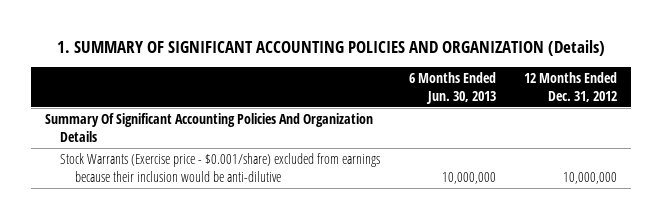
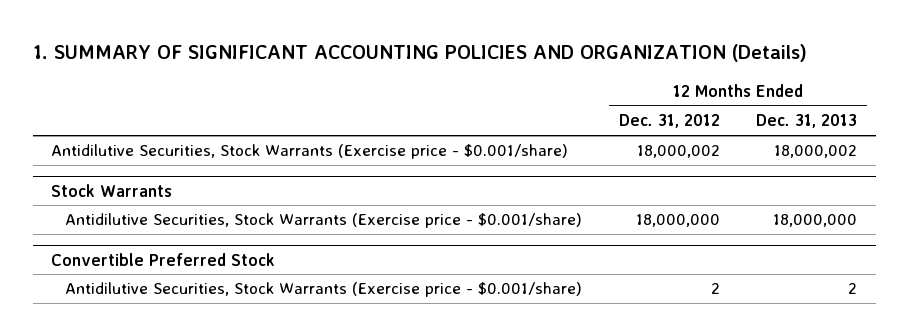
[408,72,496,104] 6 Months Ended Jun. 30, 2013 -> none
none -> [756,114,858,129] Dec. 31, 2013
[44,113,373,142] Summary Of Significant Accounting Policies And Organization Details -> none
[59,153,380,182] Stock Warrants (Exercise price - $0.001/share) excluded from earnings because their inclusion would be anti-dilutive -> [51,144,569,160] Antidilutive Securities, Stock Warrants (Exercise price - $0.001/share)
[563,171,618,184] 10,000,000 -> [636,145,720,159] 18,000,002
none -> [51,183,173,197] Stock Warrants
none -> [64,213,582,229] Antidilutive Securities, Stock Warrants (Exercise price - $0.001/share)
none -> [51,252,276,266] Convertible Preferred Stock
none -> [64,282,582,298] Antidilutive Securities, Stock Warrants (Exercise price - $0.001/share)

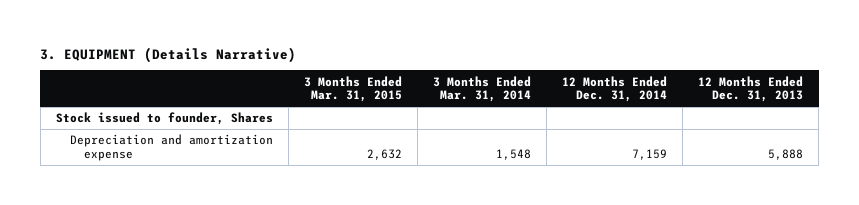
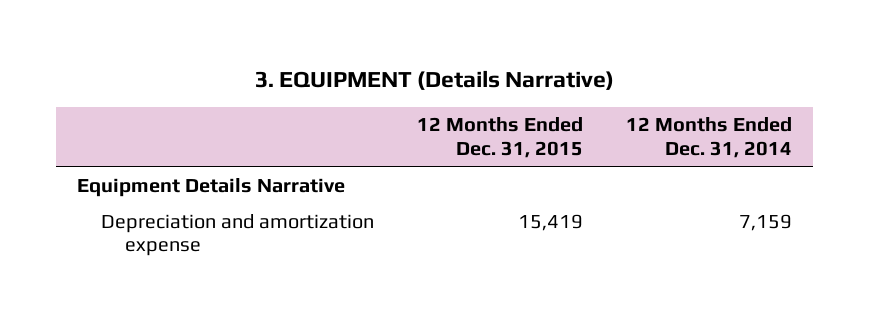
[304,75,403,103] 3 Months Ended Mar. 31, 2015 -> none
[433,75,532,103] 3 Months Ended Mar. 31, 2014 -> none
[698,75,804,103] 12 Months Ended Dec. 31, 2013 -> none
none -> [416,117,583,158] 12 Months Ended Dec. 31, 2015
[55,112,273,126] Stock issued to founder, Shares -> [77,177,346,197] Equipment Details Narrative

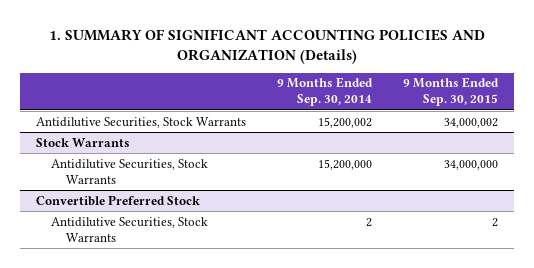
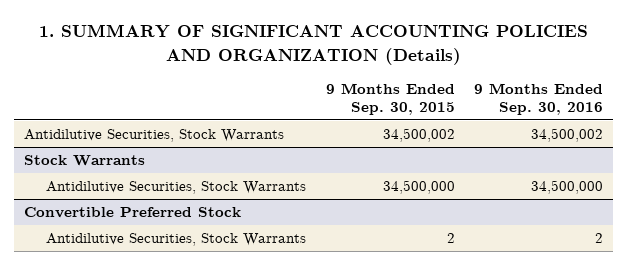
[276,77,373,107] 9 Months Ended Sep. 30, 2014 -> none
none -> [474,82,604,115] 9 Months Ended Sep. 30, 2016
[444,117,499,128] 34,000,002 -> [382,128,455,143] 34,500,002
[444,159,499,170] 34,000,000 -> [382,180,455,195] 34,500,000

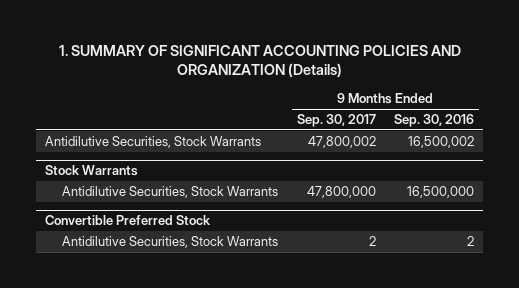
[325,82,455,115] 9 Months Ended Sep. 30, 2015 -> none
none -> [296,114,376,128] Sep. 30, 2017
[531,128,604,143] 34,500,002 -> [408,136,475,149] 16,500,002
[531,180,604,195] 34,500,000 -> [407,186,475,199] 16,500,000

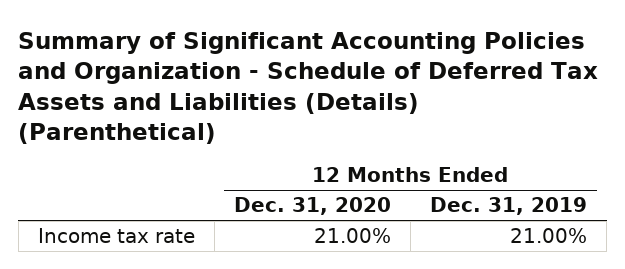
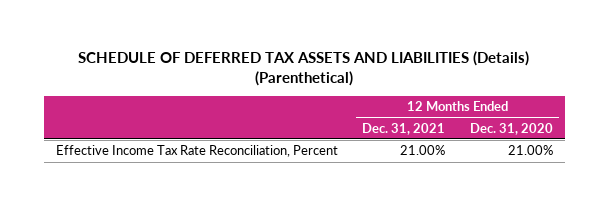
[18,31,599,145] Summary of Significant Accounting Policies and Organization - Schedule of Deferred Tax Assets and Liabilities (Details) (Parenthetical) -> [78,51,530,86] SCHEDULE OF DEFERRED TAX ASSETS AND LIABILITIES (Details) (Parenthetical)
[430,197,588,216] Dec. 31, 2019 -> none
none -> [362,122,446,135] Dec. 31, 2021
[37,228,195,244] Income tax rate -> [55,145,338,158] Effective Income Tax Rate Reconciliation, Percent

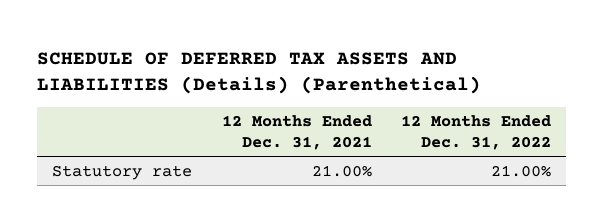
[469,122,553,135] Dec. 31, 2020 -> none
none -> [401,115,552,151] 12 Months Ended Dec. 31, 2022
[55,145,338,158] Effective Income Tax Rate Reconciliation, Percent -> [51,165,192,181] Statutory rate

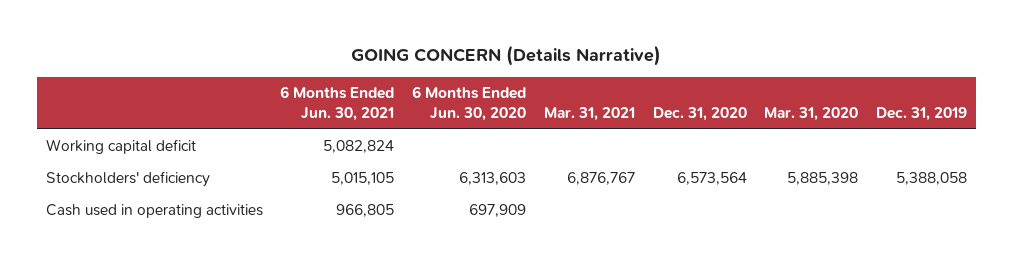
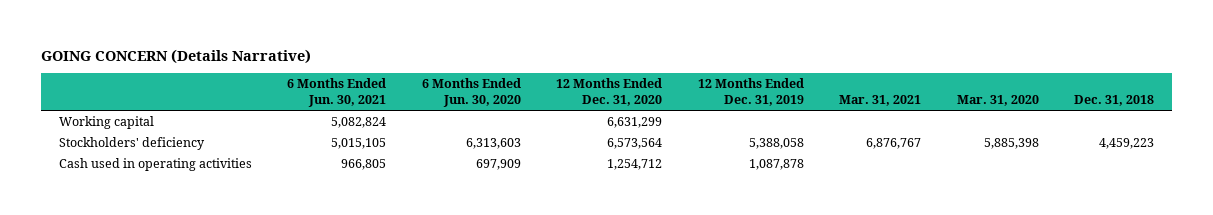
[652,107,747,122] Dec. 31, 2020 -> none
[876,107,968,122] Dec. 31, 2019 -> none
none -> [556,78,663,107] 12 Months Ended Dec. 31, 2020
none -> [697,78,804,107] 12 Months Ended Dec. 31, 2019
none -> [1074,95,1155,107] Dec. 31, 2018
[45,139,196,155] Working capital deficit -> [58,115,154,129] Working capital

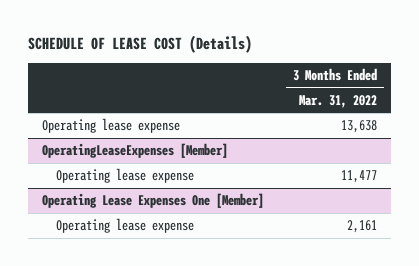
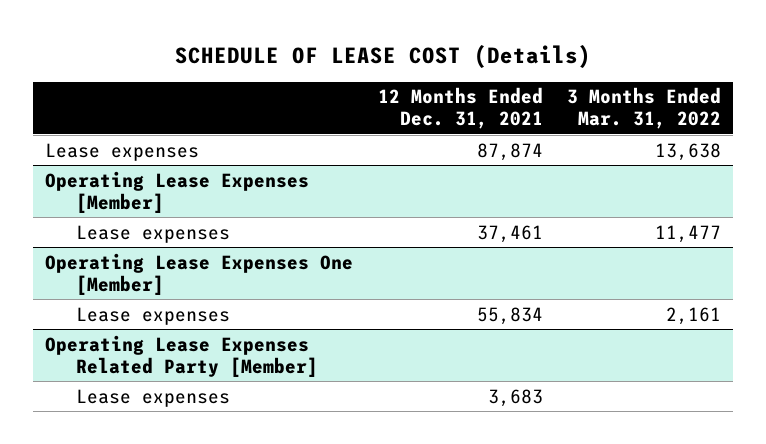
none -> [377,87,543,130] 12 Months Ended Dec. 31, 2021
[42,118,181,134] Operating lease expense -> [45,142,200,161] Lease expenses
[42,143,229,159] OperatingLeaseExpenses [Member] -> [45,170,310,213] Operating Lease Expenses [Member]
[56,168,195,184] Operating lease expense -> [75,224,230,243] Lease expenses
[56,218,195,234] Operating lease expense -> [75,306,230,325] Lease expenses
none -> [45,334,318,377] Operating Lease Expenses Related Party [Member]
none -> [75,388,230,407] Lease expenses

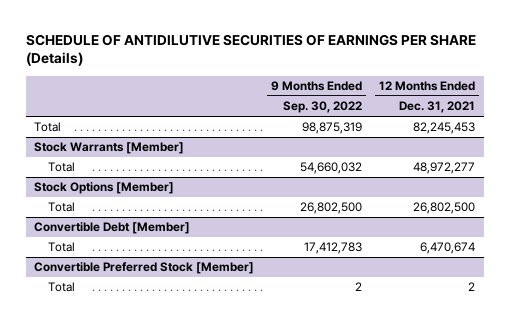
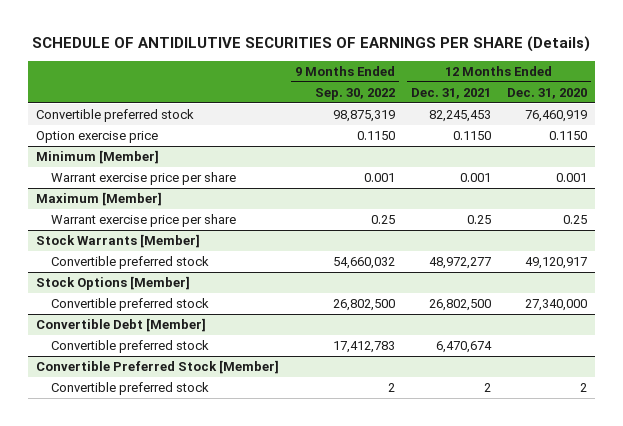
none -> [507,87,588,99] Dec. 31, 2020
[34,122,62,133] Total -> [35,108,194,122] Convertible preferred stock
none -> [35,130,158,143] Option exercise price
none -> [35,149,159,164] Minimum [Member]
none -> [50,171,236,185] Warrant exercise price per share
none -> [35,191,162,206] Maximum [Member]
none -> [50,213,236,227] Warrant exercise price per share
[48,162,76,173] Total -> [50,255,209,269] Convertible preferred stock
[48,202,76,213] Total -> [50,297,209,311] Convertible preferred stock
[48,242,76,253] Total -> [50,339,209,353] Convertible preferred stock
[48,282,76,293] Total -> [50,381,209,395] Convertible preferred stock

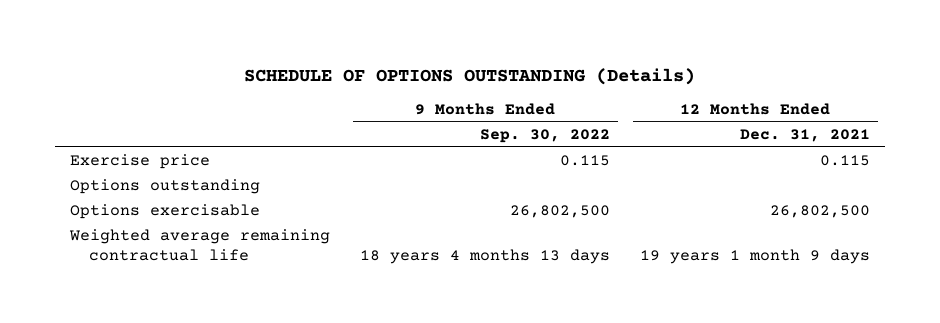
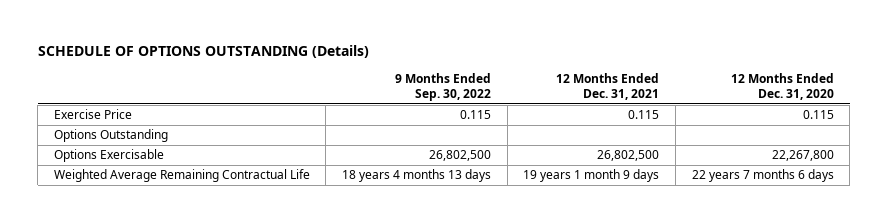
none -> [730,72,834,101] 12 Months Ended Dec. 31, 2020
[70,154,211,170] Exercise price -> [53,109,132,120] Exercise Price
[70,179,261,195] Options outstanding -> [53,129,168,143] Options Outstanding
[70,204,261,220] Options exercisable -> [53,149,164,163] Options Exercisable
[69,229,331,262] Weighted average remaining contractual life -> [53,169,310,183] Weighted Average Remaining Contractual Life

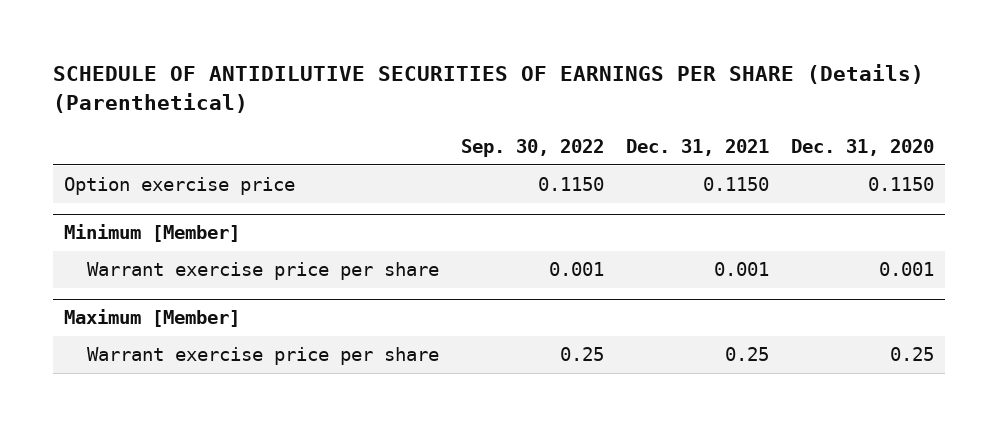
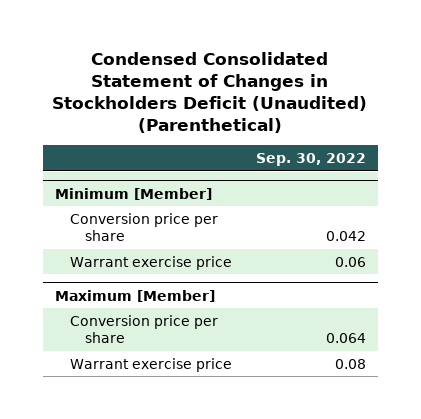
[52,64,924,113] SCHEDULE OF ANTIDILUTIVE SECURITIES OF EARNINGS PER SHARE (Details) (Parenthetical) -> [52,52,368,134] Condensed Consolidated Statement of Changes in Stockholders Deficit (Unaudited) (Parenthetical)
[625,139,769,157] Dec. 31, 2021 -> none
[790,139,934,157] Dec. 31, 2020 -> none
[63,176,295,195] Option exercise price -> none
none -> [69,212,218,242] Conversion price per share
[86,261,439,280] Warrant exercise price per share -> [69,255,232,270] Warrant exercise price
[548,261,604,276] 0.001 -> [334,256,366,267] 0.06
none -> [69,314,218,344] Conversion price per share
[86,346,439,365] Warrant exercise price per share -> [69,357,232,372] Warrant exercise price
[559,346,604,361] 0.25 -> [334,358,366,369] 0.08

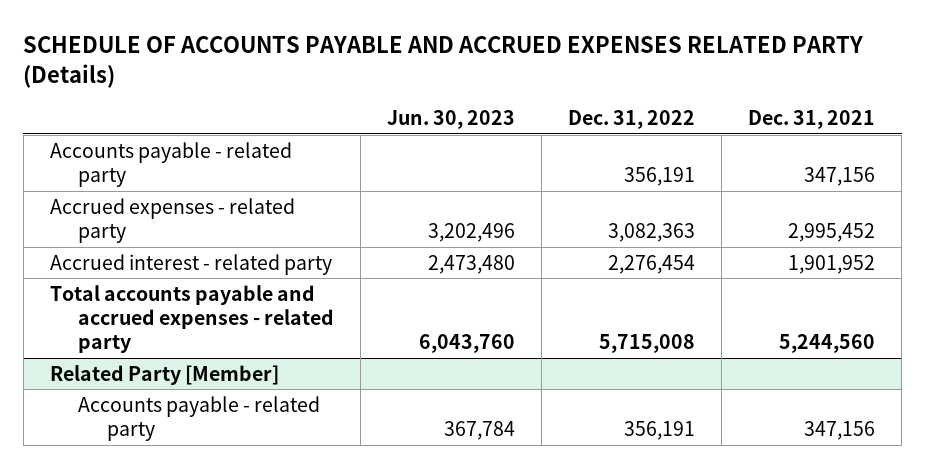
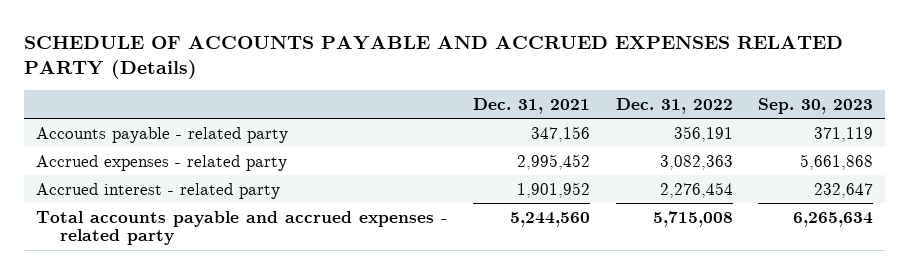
[387,109,516,129] Jun. 30, 2023 -> none
none -> [757,97,873,114] Sep. 30, 2023
[49,364,279,385] Related Party [Member] -> none
[78,395,321,442] Accounts payable - related party -> none

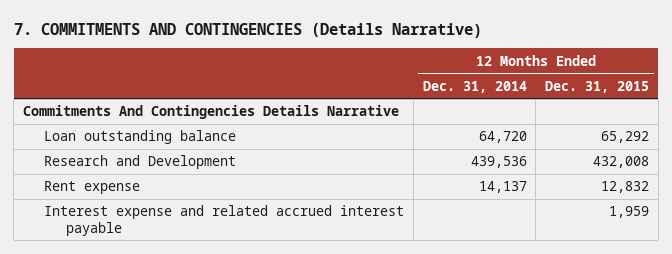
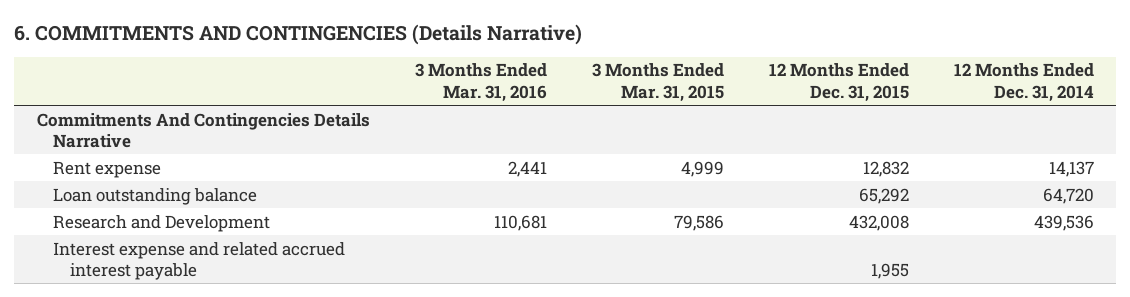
[13,22,482,38] 7. COMMITMENTS AND CONTINGENCIES (Details Narrative) -> [14,24,583,46] 6. COMMITMENTS AND CONTINGENCIES (Details Narrative)
none -> [414,63,547,102] 3 Months Ended Mar. 31, 2016
none -> [591,63,724,102] 3 Months Ended Mar. 31, 2015
[44,181,141,195] Rent expense -> [53,160,162,178] Rent expense
[609,206,650,219] 1,959 -> [870,262,909,279] 1,955

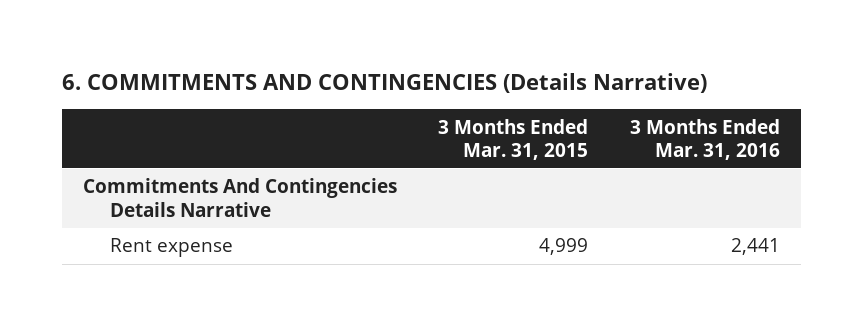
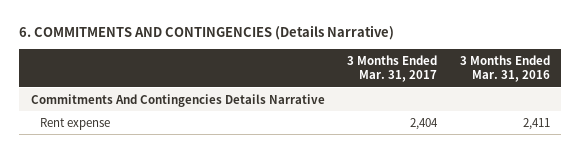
[438,118,589,160] 3 Months Ended Mar. 31, 2015 -> none
none -> [347,54,438,83] 3 Months Ended Mar. 31, 2017
[731,238,781,256] 2,441 -> [523,117,551,130] 2,411

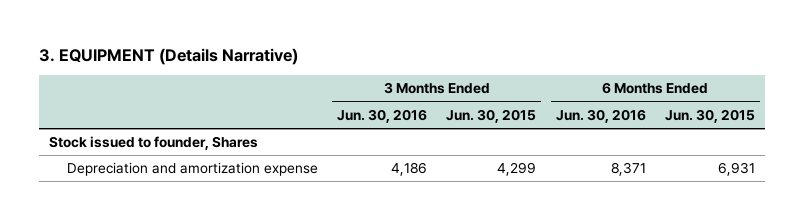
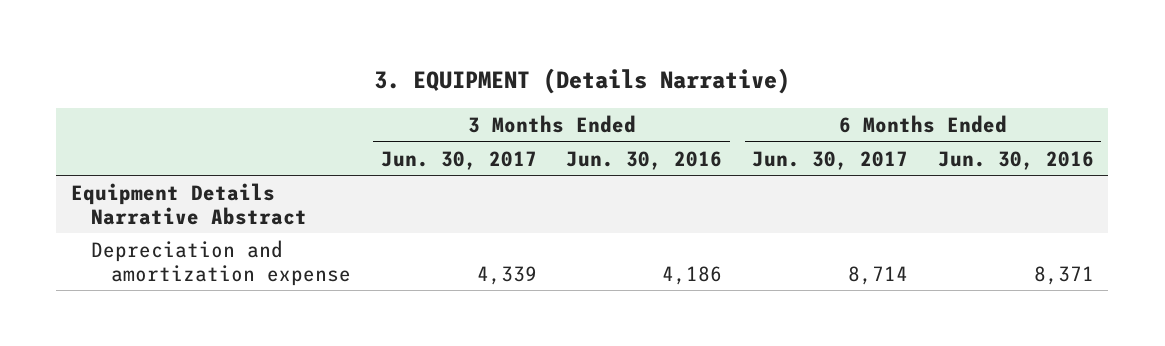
[446,108,537,123] Jun. 30, 2015 -> none
[665,108,756,123] Jun. 30, 2015 -> none
none -> [380,150,537,170] Jun. 30, 2017
none -> [751,150,908,170] Jun. 30, 2017
[48,136,258,151] Stock issued to founder, Shares -> [71,182,308,225] Equipment Details Narrative Abstract

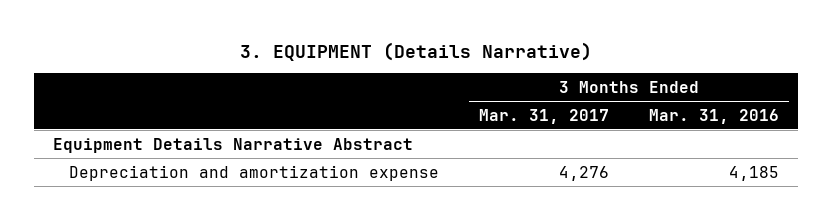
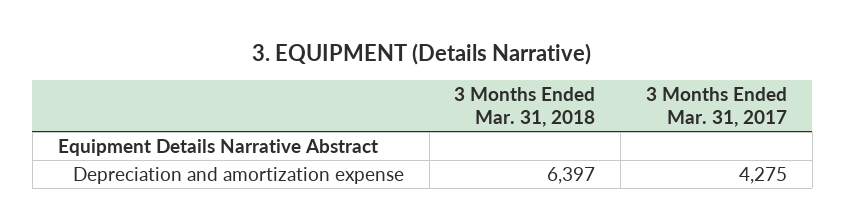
[648,108,779,124] Mar. 31, 2016 -> none
none -> [454,86,596,127] 3 Months Ended Mar. 31, 2018
[558,165,609,181] 4,276 -> [738,166,787,184] 4,275

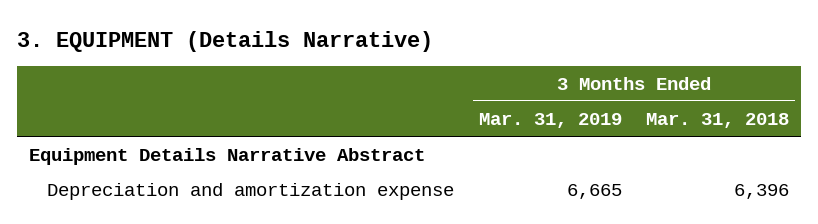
[645,86,787,127] 3 Months Ended Mar. 31, 2017 -> none
none -> [478,112,622,128] Mar. 31, 2019
[547,166,596,184] 6,397 -> [734,183,790,199] 6,396

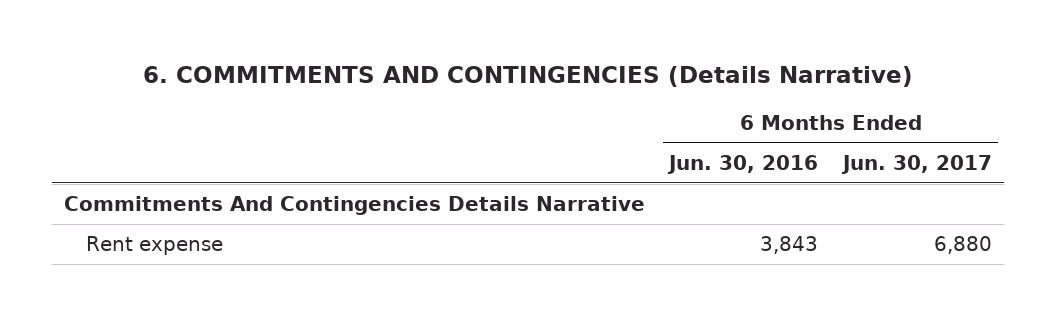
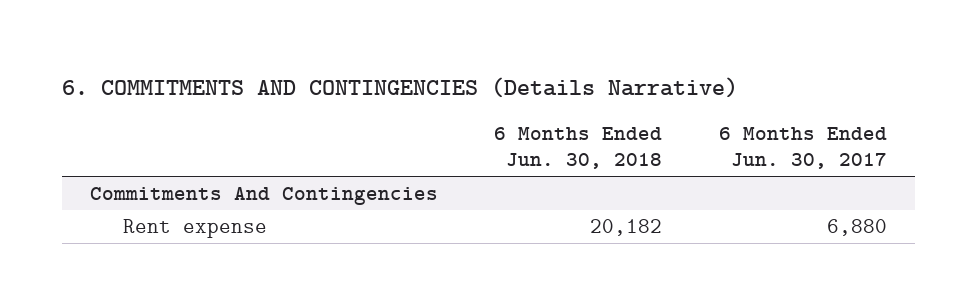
[667,154,819,174] Jun. 30, 2016 -> none
none -> [494,127,663,170] 6 Months Ended Jun. 30, 2018
[64,196,646,216] Commitments And Contingencies Details Narrative -> [89,187,438,206] Commitments And Contingencies

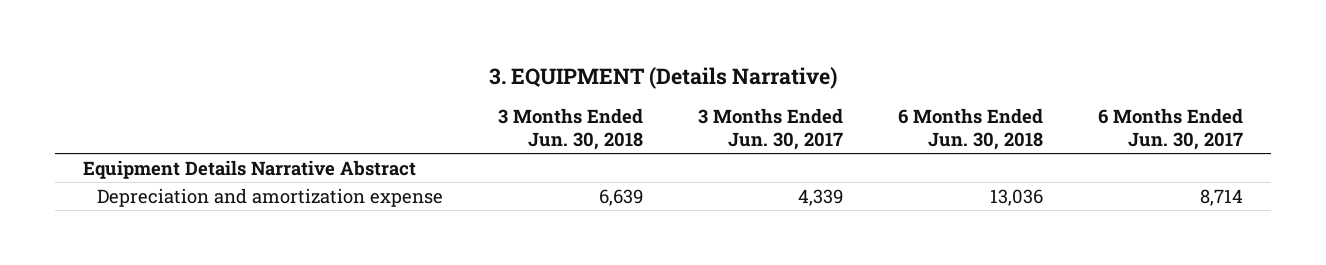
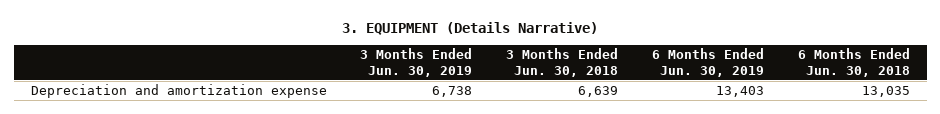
[698,108,844,151] 3 Months Ended Jun. 30, 2017 -> none
[1098,108,1244,151] 6 Months Ended Jun. 30, 2017 -> none
none -> [360,48,473,77] 3 Months Ended Jun. 30, 2019
none -> [652,48,765,77] 6 Months Ended Jun. 30, 2019
[82,159,416,179] Equipment Details Narrative Abstract -> none
[990,188,1044,206] 13,036 -> [861,86,910,98] 13,035

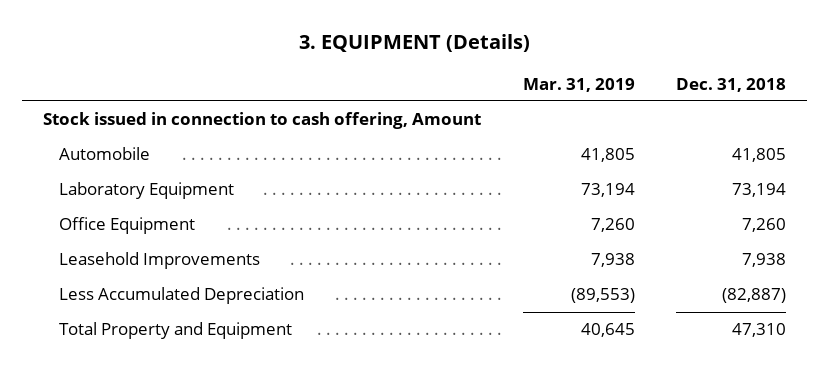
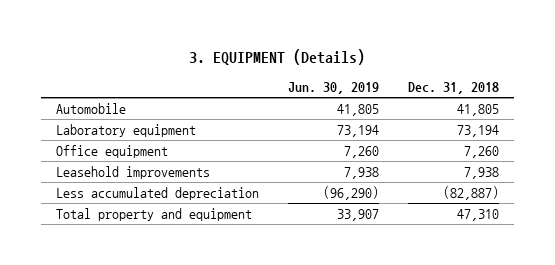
[522,77,635,92] Mar. 31, 2019 -> none
none -> [287,82,379,95] Jun. 30, 2019
[43,112,482,130] Stock issued in connection to cash offering, Amount -> none
[58,182,234,200] Laboratory Equipment -> [55,124,196,138] Laboratory equipment
[58,217,195,235] Office Equipment -> [55,145,168,159] Office equipment
[58,252,260,270] Leasehold Improvements -> [55,166,210,180] Leasehold improvements
[58,287,304,305] Less Accumulated Depreciation -> [55,187,259,201] Less accumulated depreciation
[58,322,292,340] Total Property and Equipment -> [55,208,252,222] Total property and equipment

